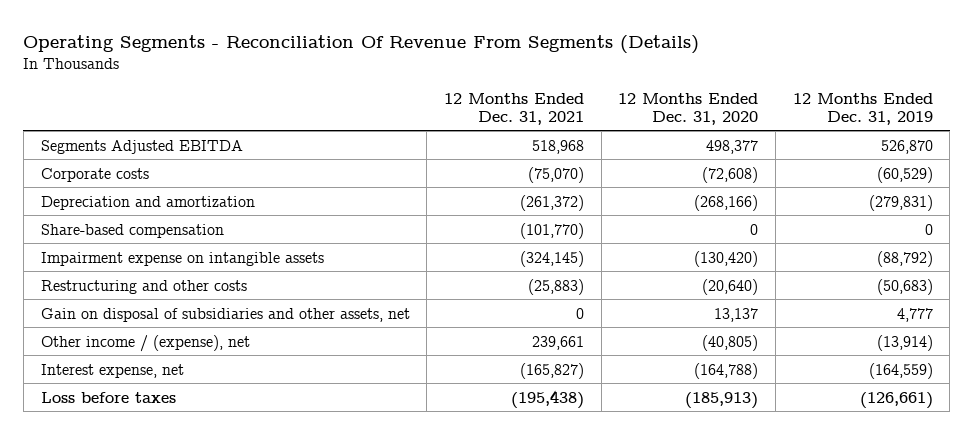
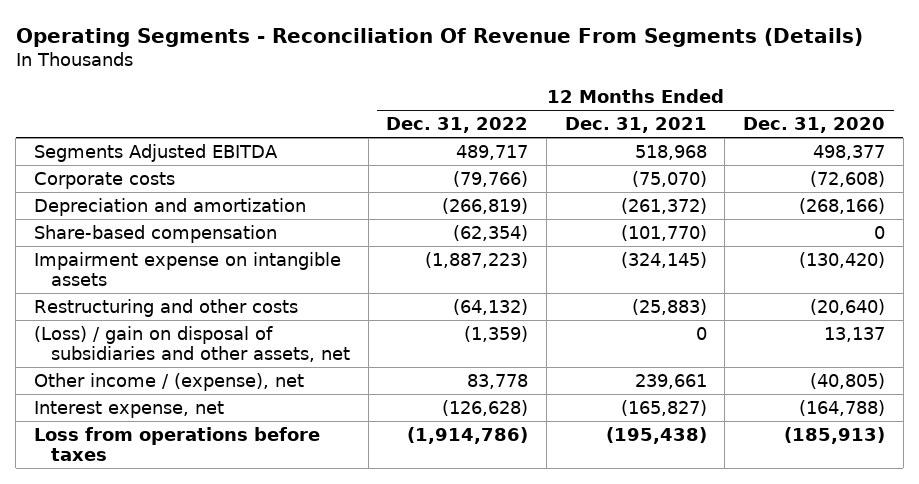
[792,92,933,125] 12 Months Ended Dec. 31, 2019 -> none
none -> [386,117,529,134] Dec. 31, 2022
[40,307,410,322] Gain on disposal of subsidiaries and other assets, net -> [33,325,350,363] (Loss) / gain on disposal of subsidiaries and other assets, net
[40,391,176,403] Loss before taxes -> [33,426,320,462] Loss from operations before taxes

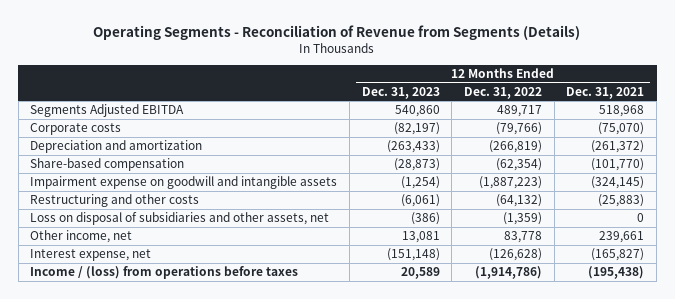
[15,27,863,47] Operating Segments - Reconciliation Of Revenue From Segments (Details) -> [93,24,581,40] Operating Segments - Reconciliation of Revenue from Segments (Details)
[742,117,885,134] Dec. 31, 2020 -> none
none -> [361,86,440,99] Dec. 31, 2023
[33,251,341,287] Impairment expense on intangible assets -> [30,176,338,190] Impairment expense on goodwill and intangible assets
[33,325,350,363] (Loss) / gain on disposal of subsidiaries and other assets, net -> [30,212,330,226] Loss on disposal of subsidiaries and other assets, net
[33,372,304,391] Other income / (expense), net -> [30,230,133,244] Other income, net
[33,426,320,462] Loss from operations before taxes -> [30,266,299,280] Income / (loss) from operations before taxes

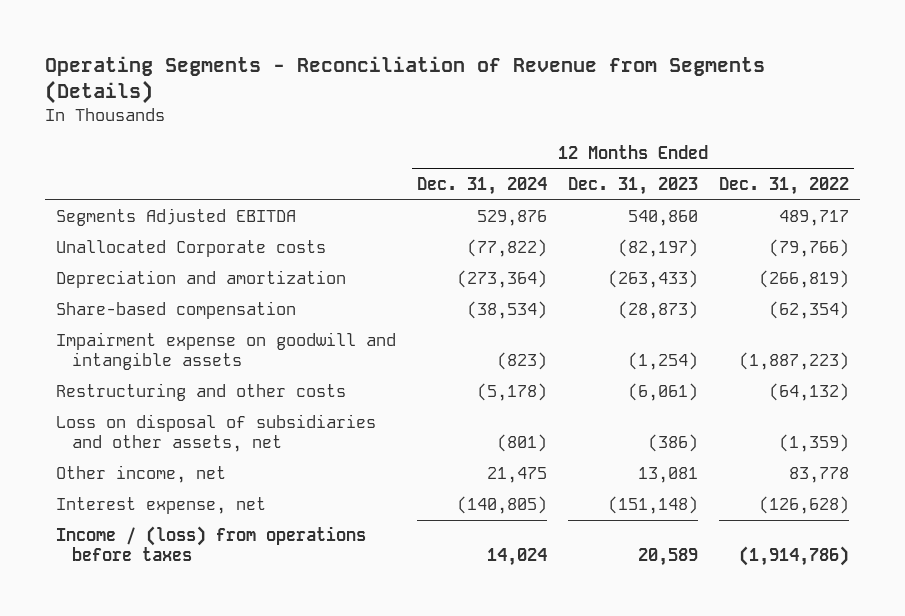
[566,86,645,99] Dec. 31, 2021 -> none
none -> [416,177,547,196] Dec. 31, 2024
[30,123,122,136] Corporate costs -> [55,240,326,258] Unallocated Corporate costs

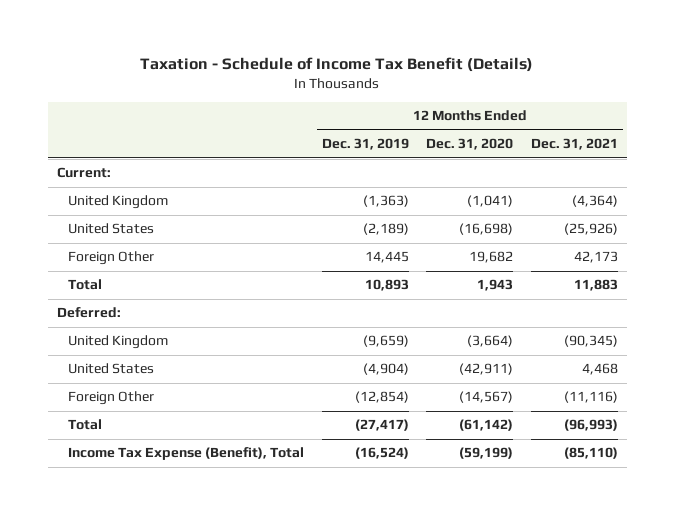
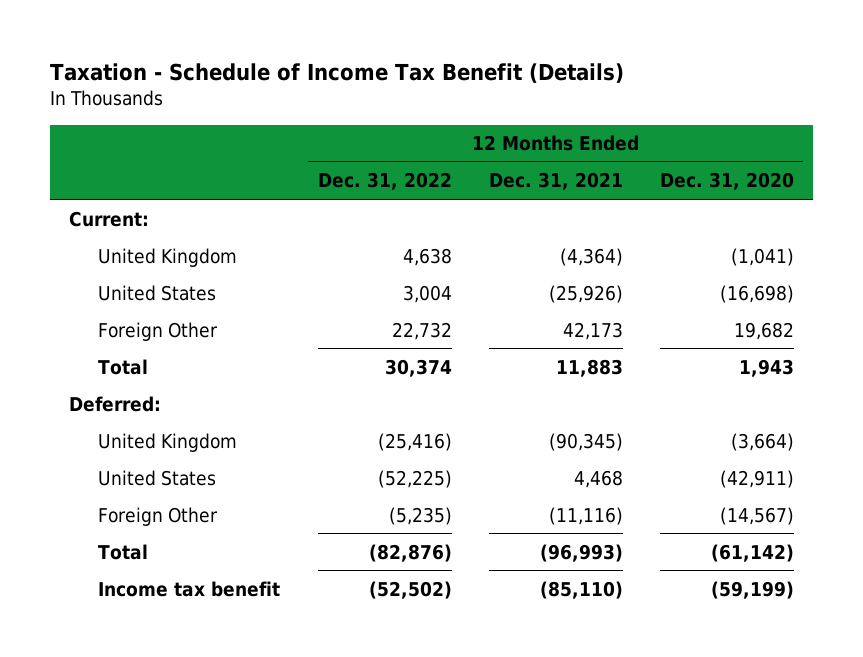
[321,138,409,151] Dec. 31, 2019 -> none
none -> [317,172,452,191] Dec. 31, 2022
[67,447,304,461] Income Tax Expense (Benefit), Total -> [98,580,281,597] Income tax benefit

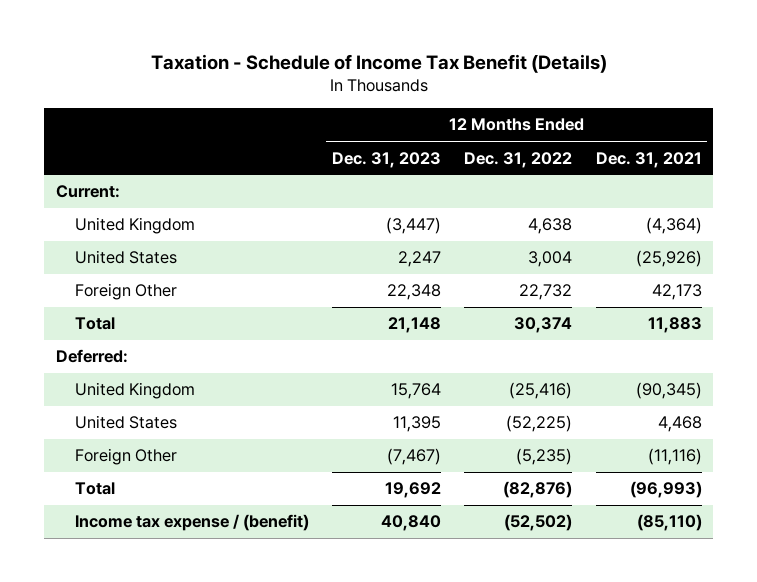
[660,172,795,191] Dec. 31, 2020 -> none
none -> [332,151,442,168] Dec. 31, 2023
[98,580,281,597] Income tax benefit -> [74,514,309,532] Income tax expense / (benefit)

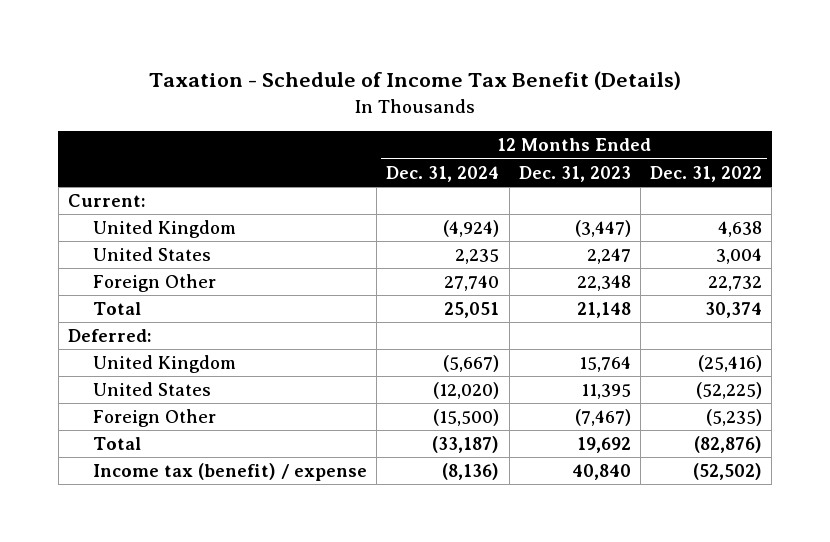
[595,151,702,168] Dec. 31, 2021 -> none
none -> [386,165,500,182] Dec. 31, 2024
[74,514,309,532] Income tax expense / (benefit) -> [92,463,367,482] Income tax (benefit) / expense

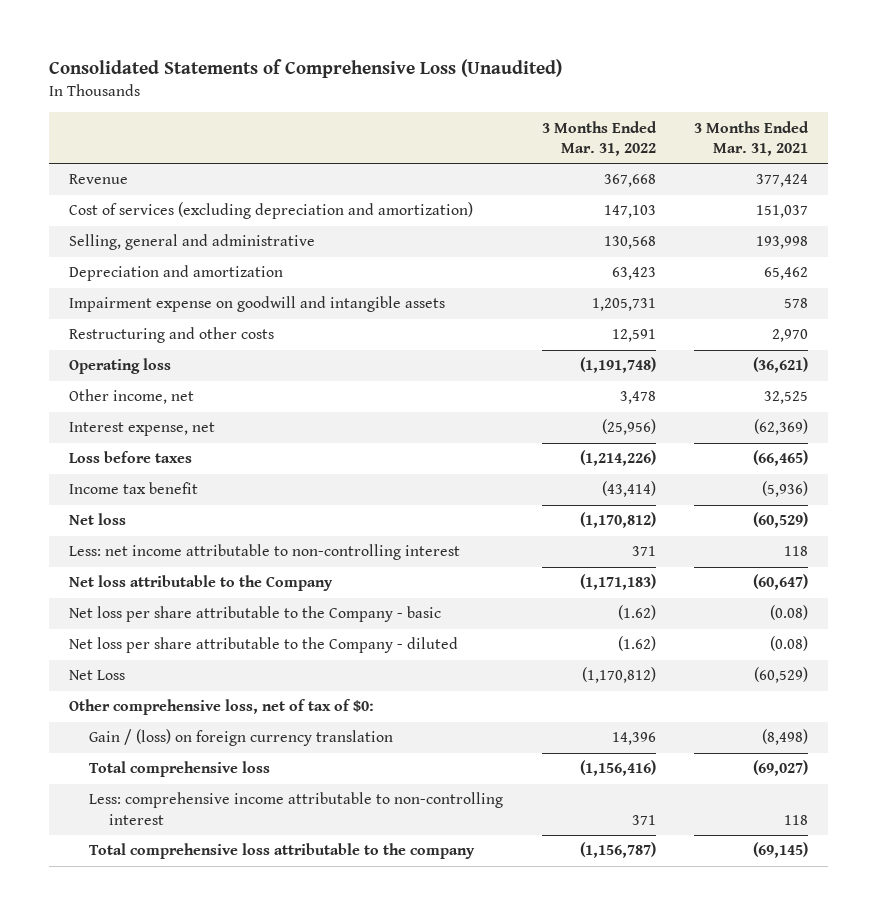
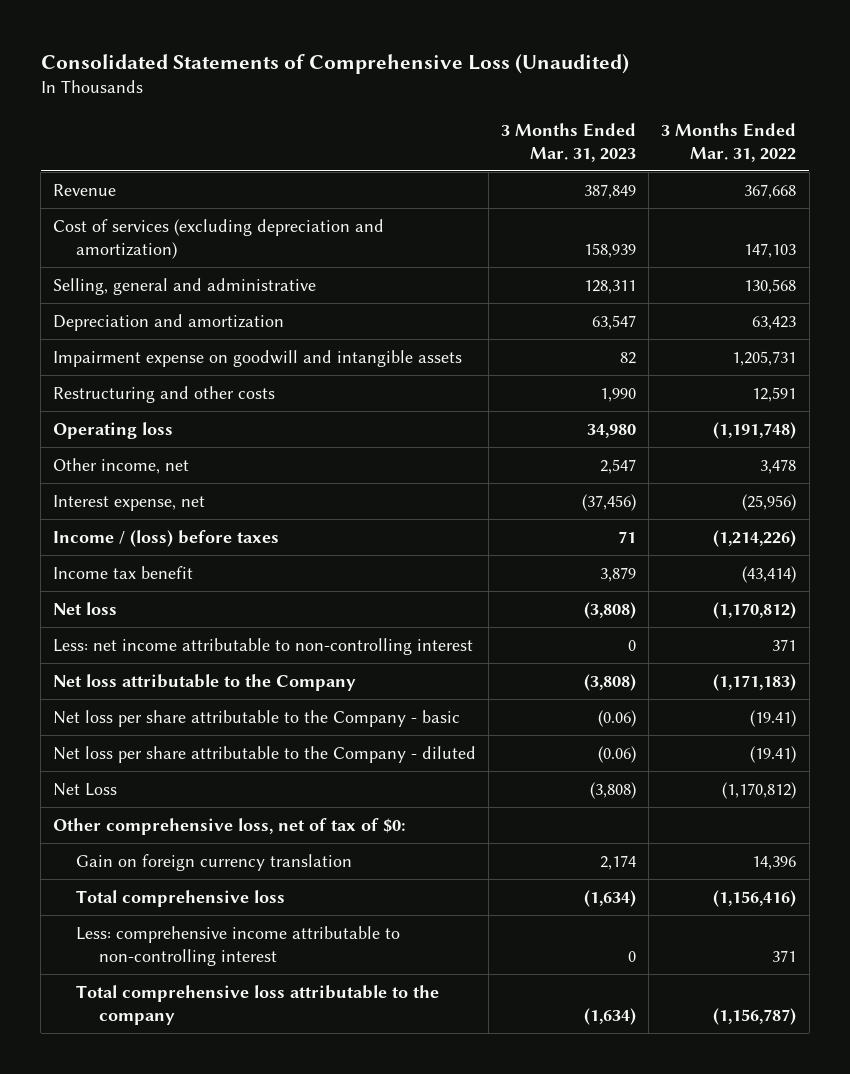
[694,120,810,157] 3 Months Ended Mar. 31, 2021 -> none
none -> [501,122,637,162] 3 Months Ended Mar. 31, 2023
[68,451,192,464] Loss before taxes -> [53,530,280,548] Income / (loss) before taxes
[617,605,656,621] (1.62) -> [750,710,797,728] (19.41)
[617,636,656,652] (1.62) -> [750,746,797,764] (19.41)
[88,729,393,747] Gain / (loss) on foreign currency translation -> [76,854,353,872] Gain on foreign currency translation

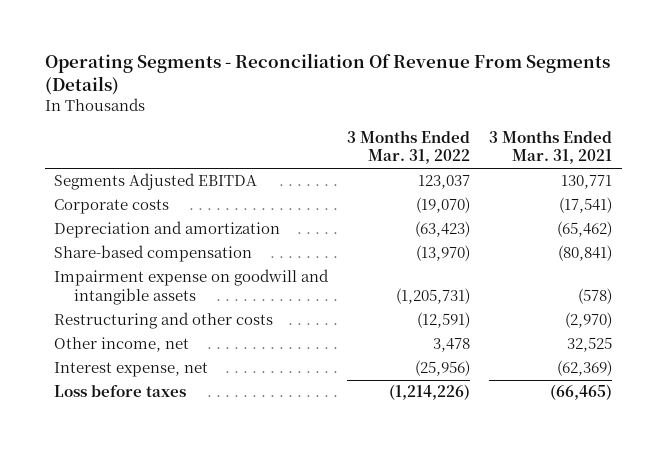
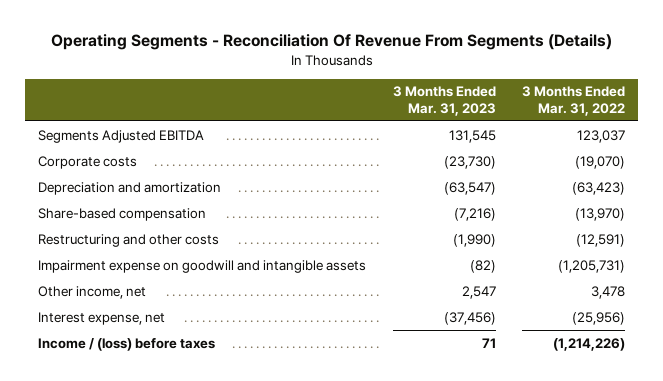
[489,129,613,165] 3 Months Ended Mar. 31, 2021 -> none
none -> [392,86,496,117] 3 Months Ended Mar. 31, 2023
[54,269,330,305] Impairment expense on goodwill and intangible assets -> [38,259,367,273] Impairment expense on goodwill and intangible assets
[54,385,187,398] Loss before taxes -> [38,337,216,351] Income / (loss) before taxes

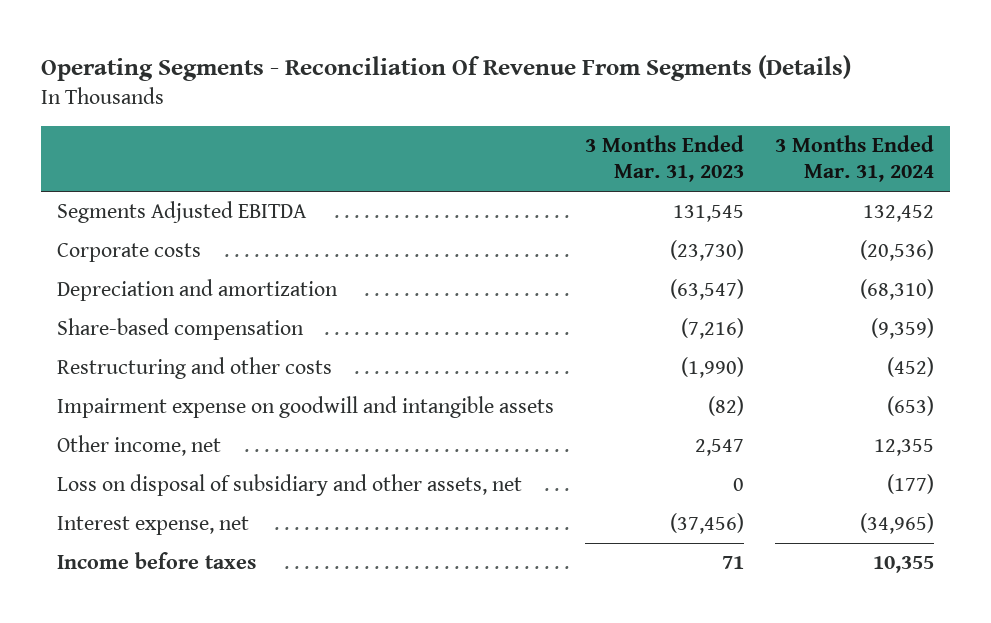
[521,86,625,117] 3 Months Ended Mar. 31, 2022 -> none
none -> [775,134,935,183] 3 Months Ended Mar. 31, 2024
none -> [56,474,522,497] Loss on disposal of subsidiary and other assets, net
[38,337,216,351] Income / (loss) before taxes -> [56,552,256,570] Income before taxes

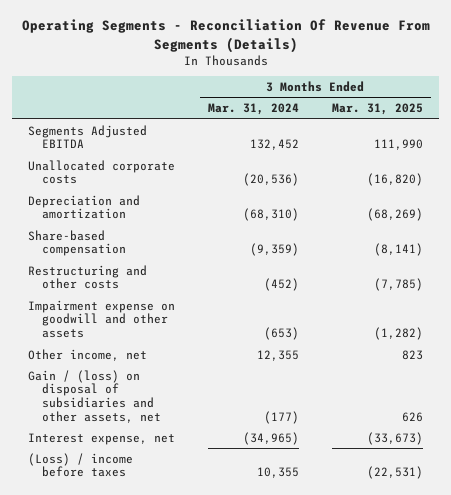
[584,134,744,183] 3 Months Ended Mar. 31, 2023 -> none
none -> [331,103,423,116] Mar. 31, 2025
[56,243,201,263] Corporate costs -> [28,159,176,185] Unallocated corporate costs
[56,396,554,419] Impairment expense on goodwill and intangible assets -> [28,299,176,339] Impairment expense on goodwill and other assets
[56,474,522,497] Loss on disposal of subsidiary and other assets, net -> [28,369,161,423] Gain / (loss) on disposal of subsidiaries and other assets, net
[56,552,256,570] Income before taxes -> [28,452,134,478] (Loss) / income before taxes

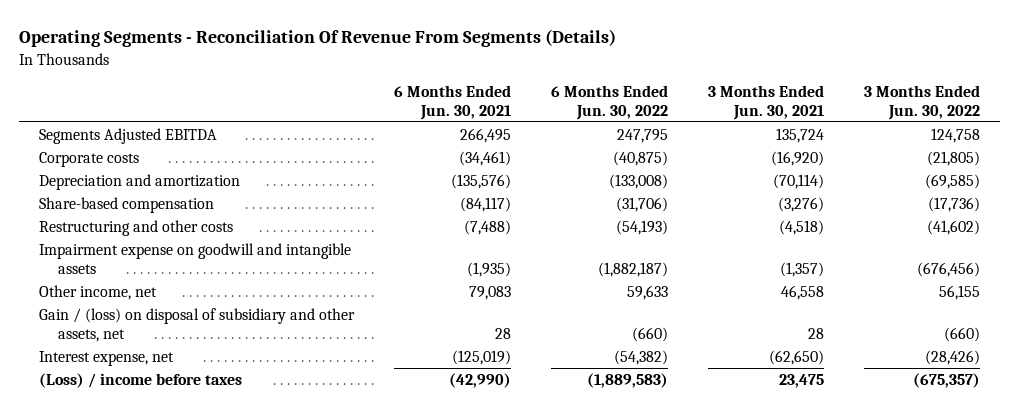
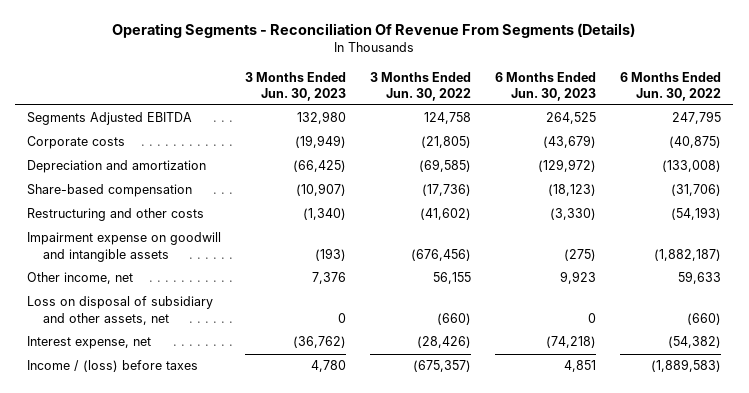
[394,84,512,120] 6 Months Ended Jun. 30, 2021 -> none
[708,84,825,120] 3 Months Ended Jun. 30, 2021 -> none
none -> [245,71,347,101] 3 Months Ended Jun. 30, 2023
none -> [495,71,597,101] 6 Months Ended Jun. 30, 2023
[39,307,356,342] Gain / (loss) on disposal of subsidiary and other assets, net -> [27,296,214,325] Loss on disposal of subsidiary and other assets, net
[39,372,243,388] (Loss) / income before taxes -> [27,360,199,373] Income / (loss) before taxes

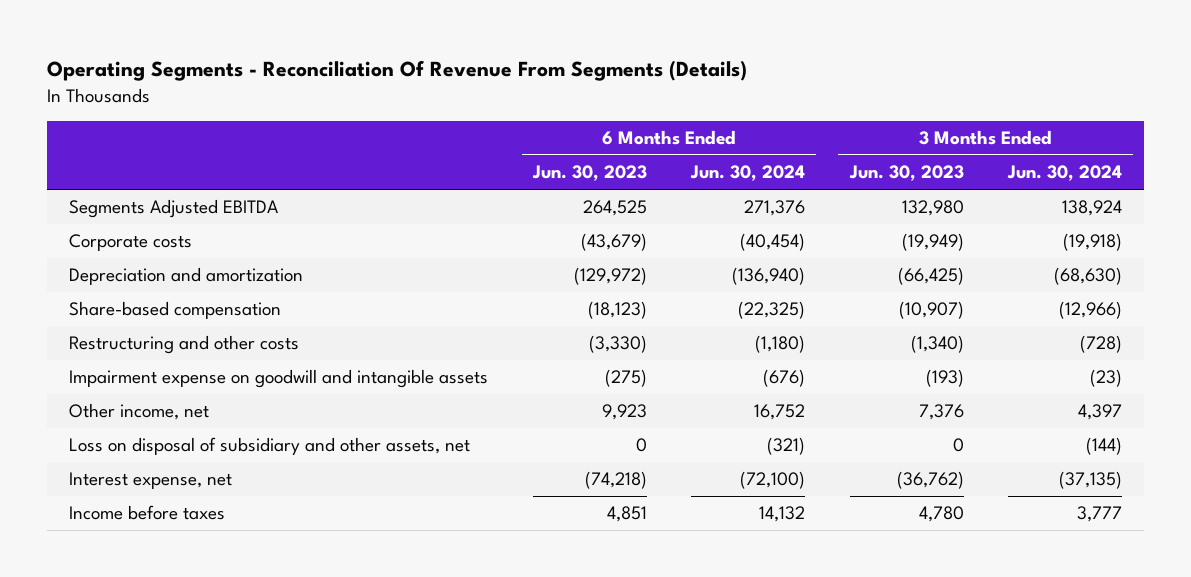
[370,71,472,101] 3 Months Ended Jun. 30, 2022 -> none
[620,71,722,101] 6 Months Ended Jun. 30, 2022 -> none
none -> [690,165,806,182] Jun. 30, 2024
none -> [1006,165,1122,182] Jun. 30, 2024
[27,360,199,373] Income / (loss) before taxes -> [69,505,226,521] Income before taxes

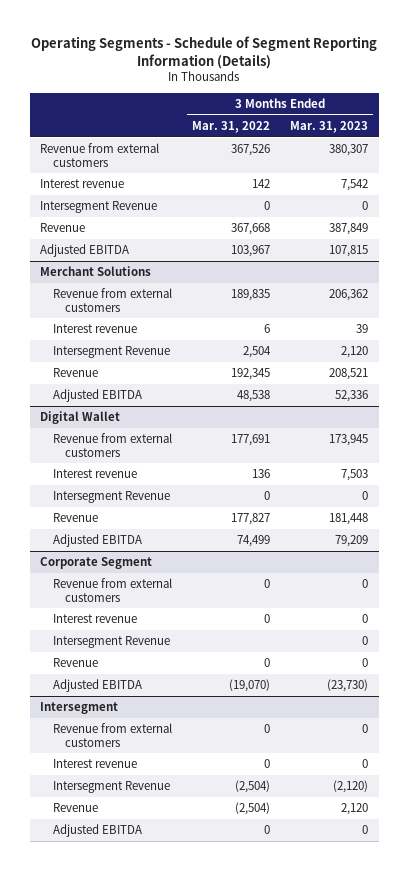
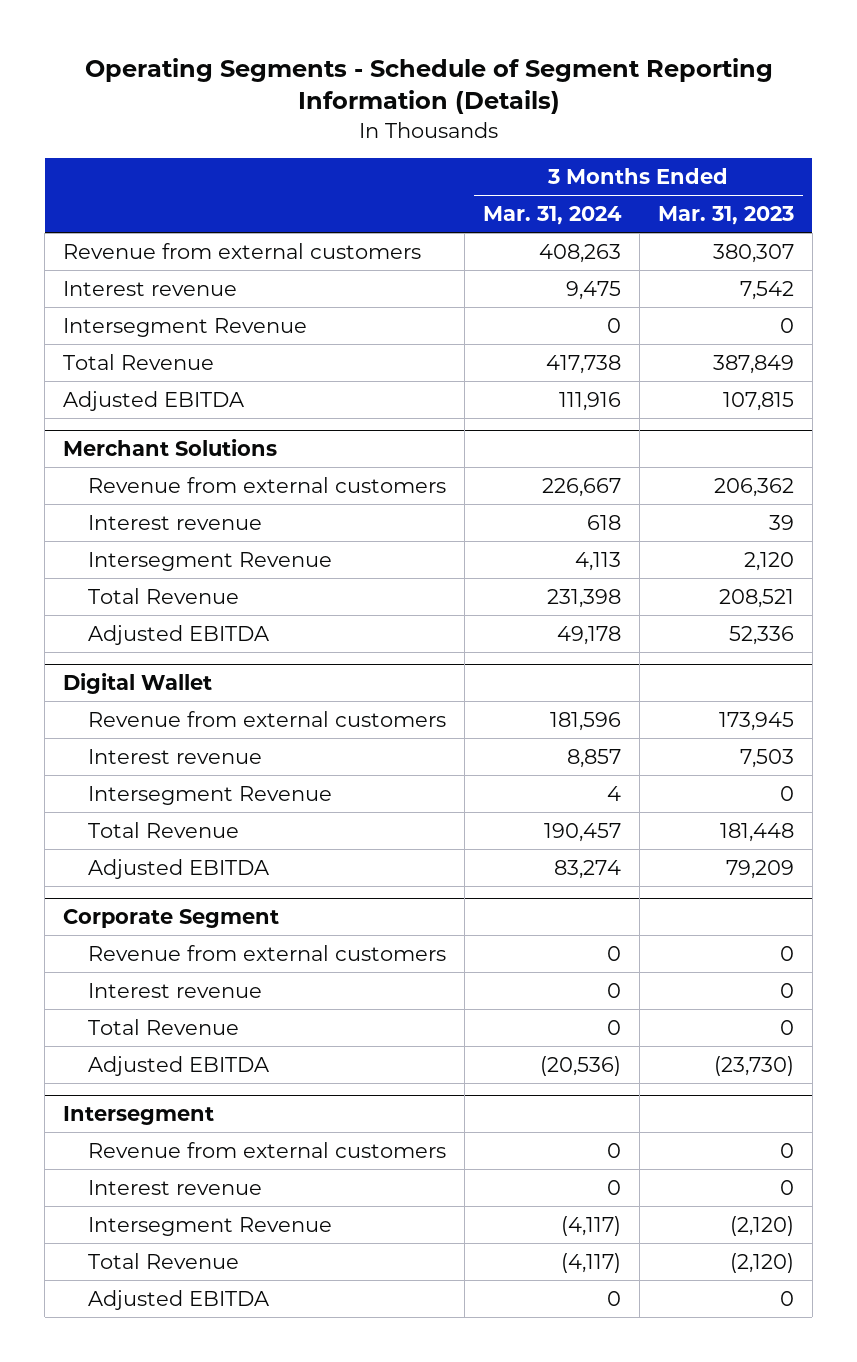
[192,120,271,133] Mar. 31, 2022 -> none
none -> [482,205,622,225] Mar. 31, 2024
[40,223,86,233] Revenue -> [63,353,215,370] Total Revenue
[52,368,98,378] Revenue -> [87,587,239,604] Total Revenue
[52,513,98,523] Revenue -> [87,821,239,838] Total Revenue
[52,636,170,649] Intersegment Revenue -> none
[52,658,98,668] Revenue -> [87,1018,239,1035] Total Revenue
[52,803,98,813] Revenue -> [87,1252,239,1269] Total Revenue
[341,803,369,816] 2,120 -> [729,1252,794,1273] (2,120)

